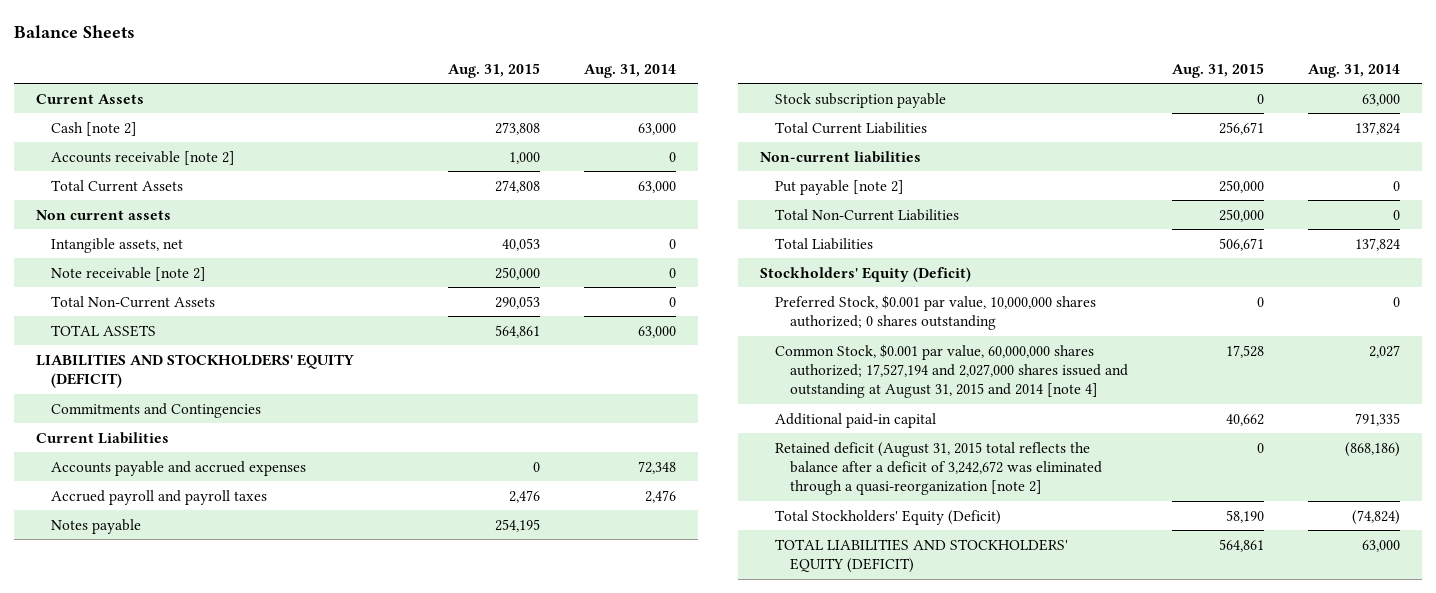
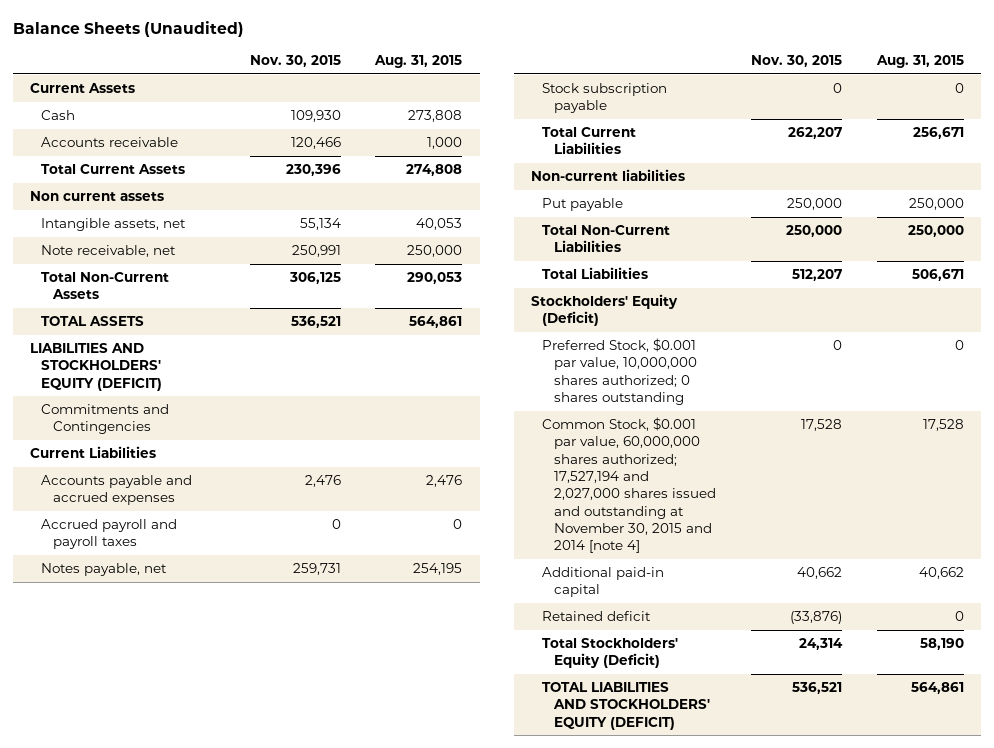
[13,25,135,39] Balance Sheets -> [12,20,244,37] Balance Sheets (Unaudited)
[584,63,677,78] Aug. 31, 2014 -> none
none -> [249,55,341,68] Nov. 30, 2015
[51,121,138,136] Cash [note 2] -> [41,110,76,121] Cash
[51,150,236,165] Accounts receivable [note 2] -> [41,137,179,148] Accounts receivable
[51,266,207,281] Note receivable [note 2] -> [41,245,177,258] Note receivable, net
[533,461,541,472] 0 -> [426,475,463,488] 2,476
[509,489,541,503] 2,476 -> [453,519,463,530] 0
[51,518,142,534] Notes payable -> [41,563,168,577] Notes payable, net
[774,179,904,195] Put payable [note 2] -> [542,198,624,212] Put payable
[774,343,1128,399] Common Stock, $0.001 par value, 60,000,000 shares authorized; 17,527,194 and 2,027,000 shares issued and outstanding at August 31, 2015 and 2014 [note 4] -> [542,417,716,554] Common Stock, $0.001 par value, 60,000,000 shares authorized; 17,527,194 and 2,027,000 shares issued and outstanding at November 30, 2015 and 2014 [note 4]
[774,441,1102,496] Retained deficit (August 31, 2015 total reflects the balance after a deficit of 3,242,672 was eliminated through a quasi-reorganization [note 2] -> [542,611,652,622] Retained deficit

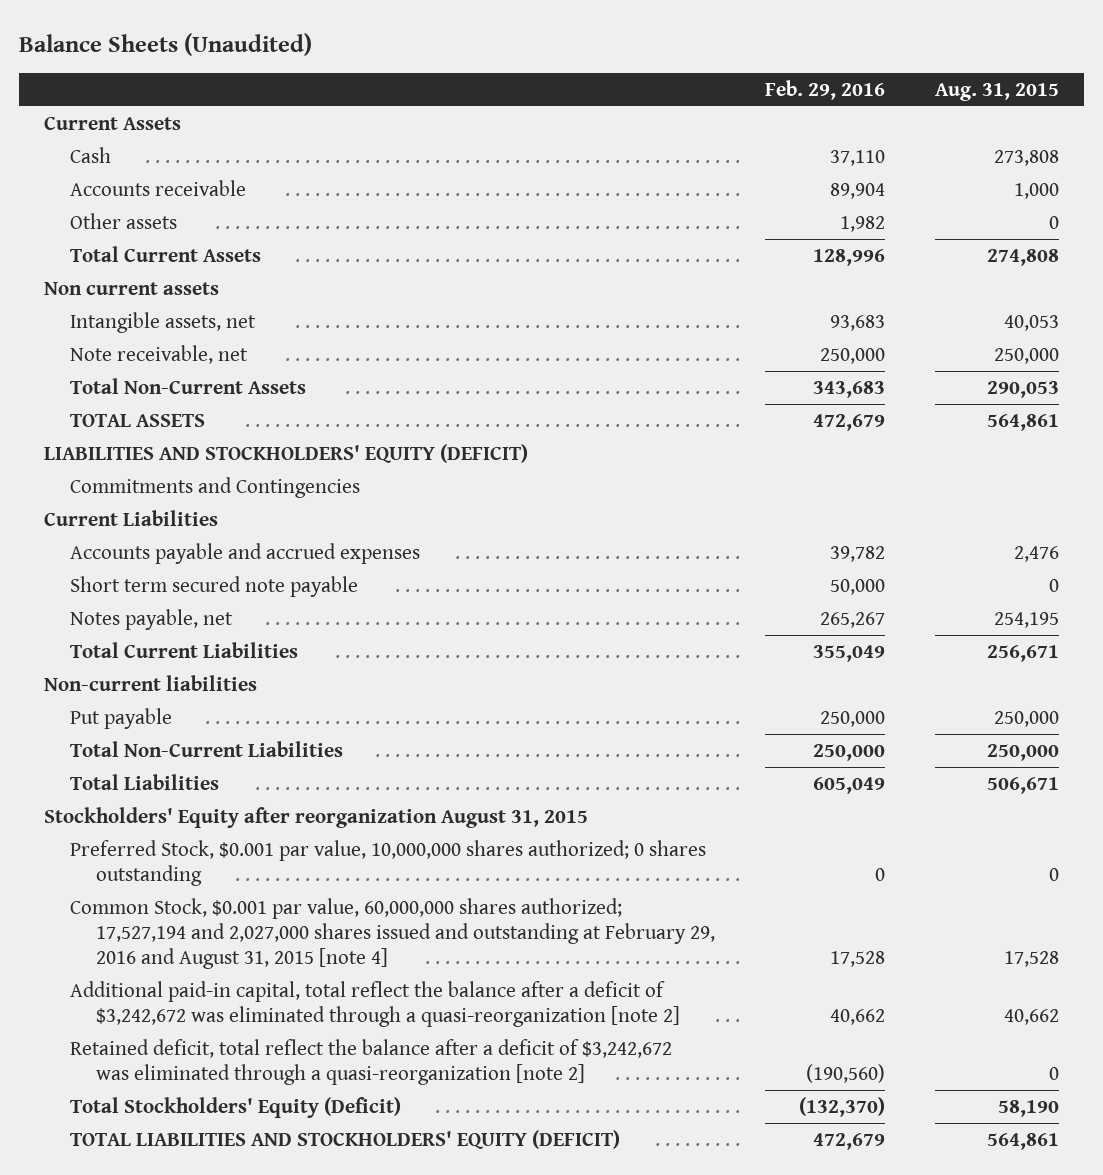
[249,55,341,68] Nov. 30, 2015 -> none
none -> [764,79,885,100] Feb. 29, 2016
none -> [69,212,177,229] Other assets
[41,519,178,550] Accrued payroll and payroll taxes -> none
none -> [69,575,358,597] Short term secured note payable
[542,83,668,114] Stock subscription payable -> none
[531,294,679,327] Stockholders' Equity (Deficit) -> [44,806,589,828] Stockholders' Equity after reorganization August 31, 2015
[542,417,716,554] Common Stock, $0.001 par value, 60,000,000 shares authorized; 17,527,194 and 2,027,000 shares issued and outstanding at November 30, 2015 and 2014 [note 4] -> [69,897,715,969] Common Stock, $0.001 par value, 60,000,000 shares authorized; 17,527,194 and 2,027,000 shares issued and outstanding at February 29, 2016 and August 31, 2015 [note 4]
[542,567,665,598] Additional paid-in capital -> [69,980,680,1027] Additional paid-in capital, total reflect the balance after a deficit of $3,242,672 was eliminated through a quasi-reorganization [note 2]
[542,611,652,622] Retained deficit -> [69,1038,672,1085] Retained deficit, total reflect the balance after a deficit of $3,242,672 was eliminated through a quasi-reorganization [note 2]

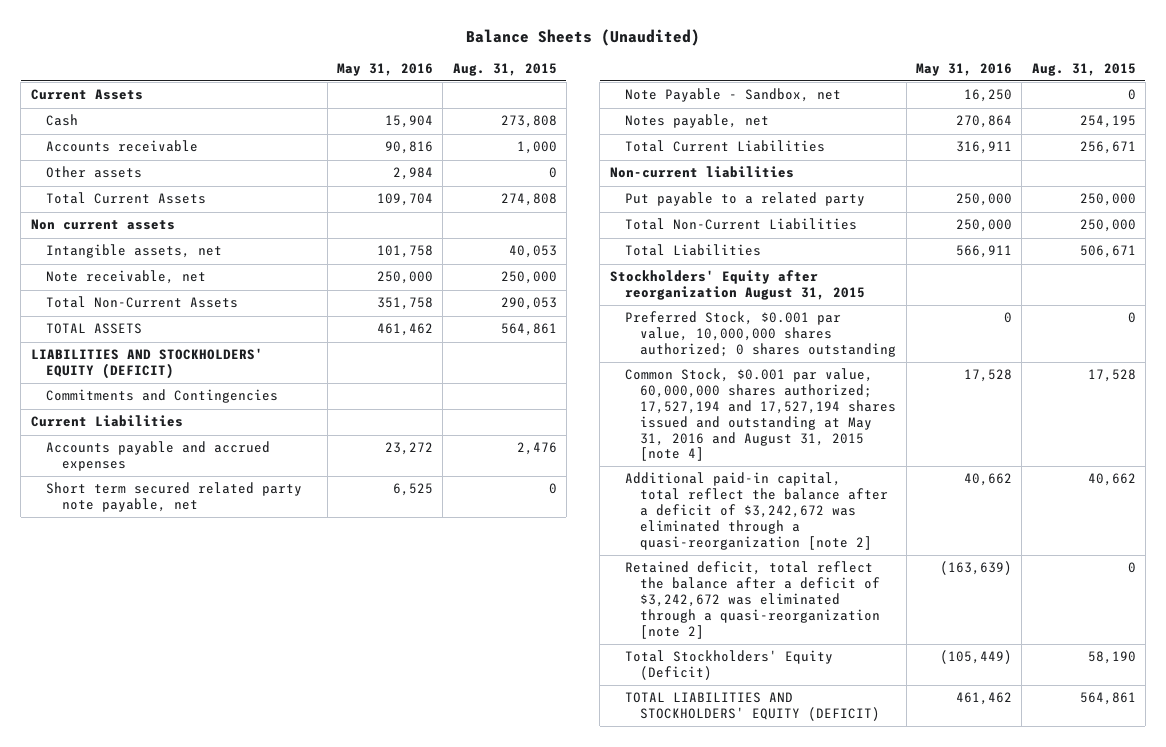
[764,79,885,100] Feb. 29, 2016 -> none
none -> [337,62,434,76] May 31, 2016
[69,575,358,597] Short term secured note payable -> [46,482,303,513] Short term secured related party note payable, net
none -> [625,88,842,103] Note Payable - Sandbox, net
[69,707,172,729] Put payable -> [625,192,866,207] Put payable to a related party
[69,897,715,969] Common Stock, $0.001 par value, 60,000,000 shares authorized; 17,527,194 and 2,027,000 shares issued and outstanding at February 29, 2016 and August 31, 2015 [note 4] -> [625,368,897,462] Common Stock, $0.001 par value, 60,000,000 shares authorized; 17,527,194 and 17,527,194 shares issued and outstanding at May 31, 2016 and August 31, 2015 [note 4]

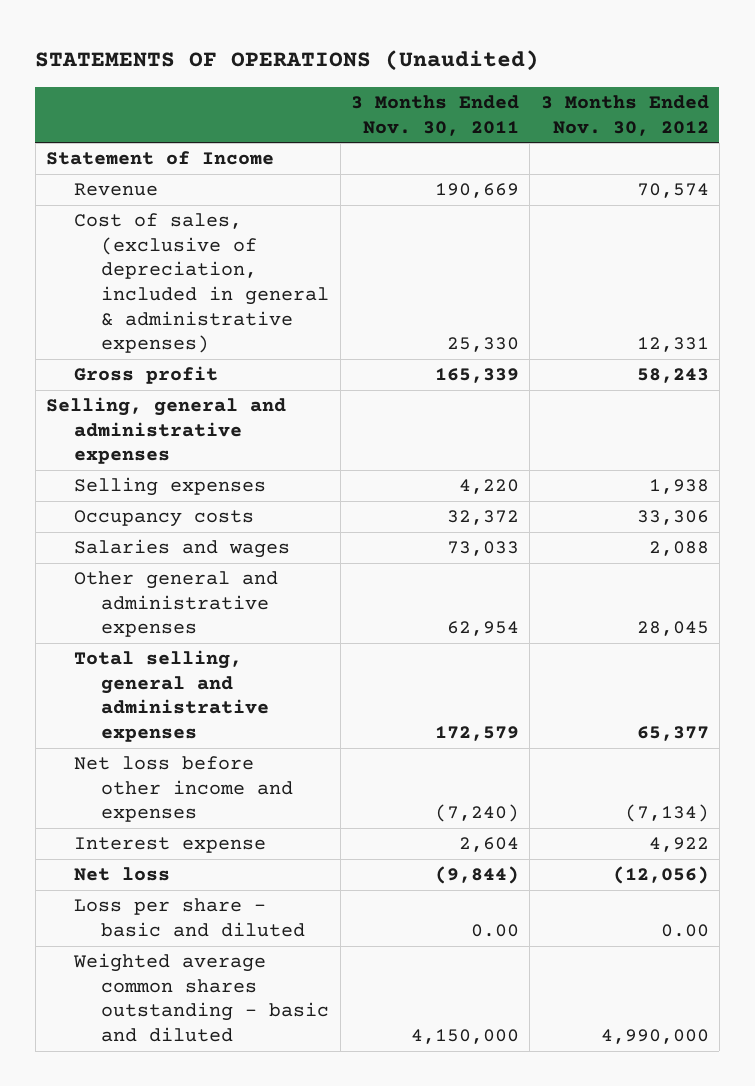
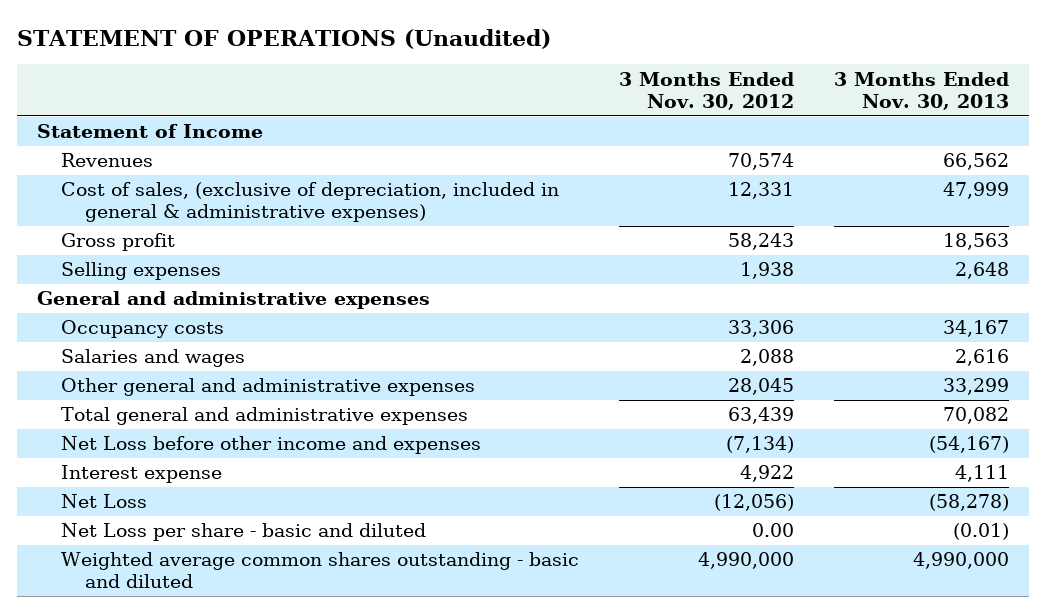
[35,50,540,72] STATEMENTS OF OPERATIONS (Unaudited) -> [17,28,552,49] STATEMENT OF OPERATIONS (Unaudited)
[350,95,519,136] 3 Months Ended Nov. 30, 2011 -> none
none -> [833,71,1009,110] 3 Months Ended Nov. 30, 2013
[73,183,158,197] Revenue -> [60,153,153,168] Revenues
[45,397,286,465] Selling, general and administrative expenses -> none
none -> [37,291,431,310] General and administrative expenses
[73,650,270,743] Total selling, general and administrative expenses -> [60,407,468,426] Total general and administrative expenses
[636,726,709,742] 65,377 -> [727,407,794,425] 63,439
[73,756,294,823] Net loss before other income and expenses -> [60,436,481,455] Net Loss before other income and expenses
[73,867,170,882] Net loss -> [60,494,147,509] Net Loss
[73,898,306,937] Loss per share - basic and diluted -> [60,523,426,542] Net Loss per share - basic and diluted

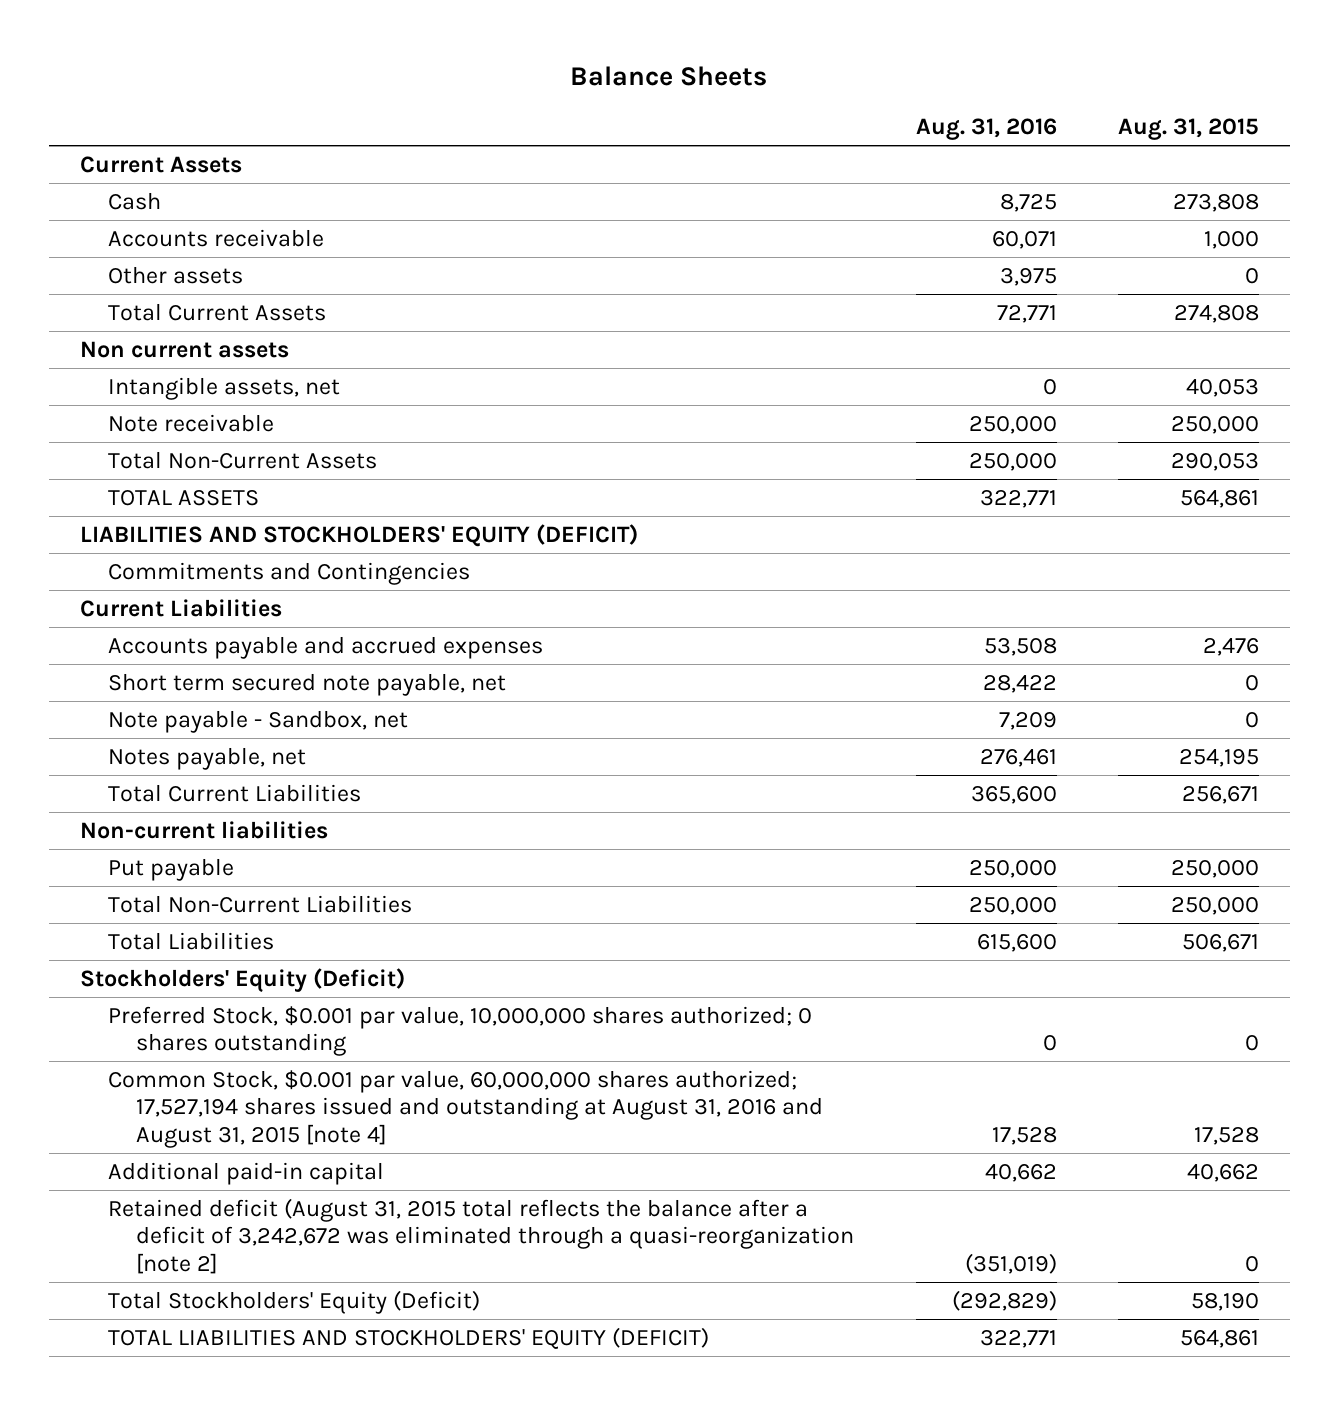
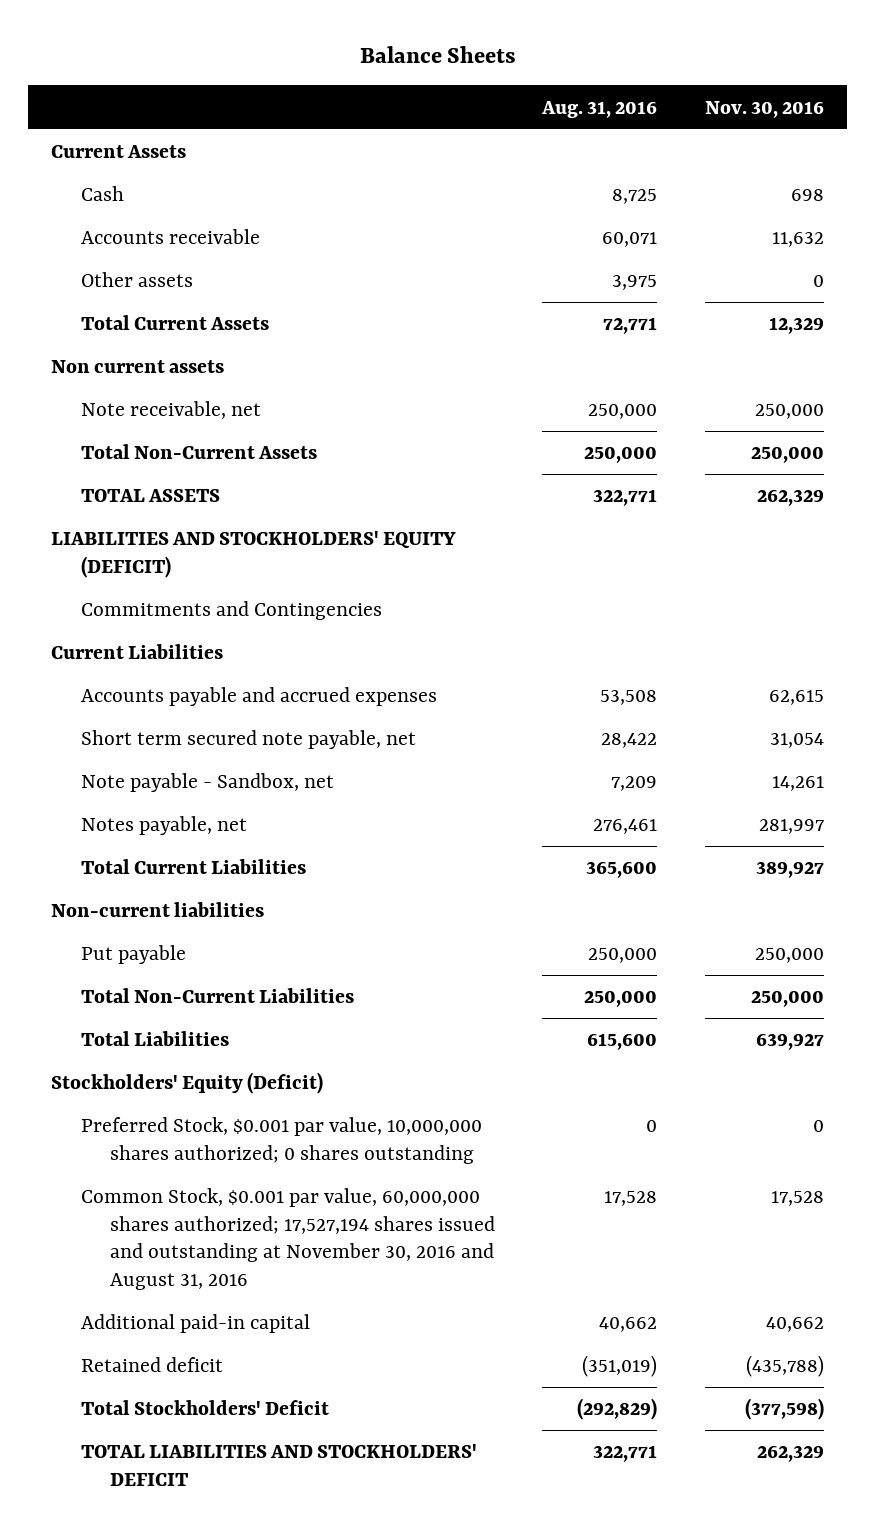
[1118,118,1260,141] Aug. 31, 2015 -> none
none -> [704,100,824,118] Nov. 30, 2016
[107,376,340,400] Intangible assets, net -> none
[107,413,274,432] Note receivable -> [80,401,261,420] Note receivable, net
[107,1069,823,1148] Common Stock, $0.001 par value, 60,000,000 shares authorized; 17,527,194 shares issued and outstanding at August 31, 2016 and August 31, 2015 [note 4] -> [80,1188,496,1291] Common Stock, $0.001 par value, 60,000,000 shares authorized; 17,527,194 shares issued and outstanding at November 30, 2016 and August 31, 2016
[107,1197,854,1274] Retained deficit (August 31, 2015 total reflects the balance after a deficit of 3,242,672 was eliminated through a quasi-reorganization [note 2] -> [80,1357,223,1373] Retained deficit
[107,1289,480,1314] Total Stockholders' Equity (Deficit) -> [80,1400,329,1416] Total Stockholders' Deficit
[107,1326,709,1349] TOTAL LIABILITIES AND STOCKHOLDERS' EQUITY (DEFICIT) -> [80,1444,477,1486] TOTAL LIABILITIES AND STOCKHOLDERS' DEFICIT

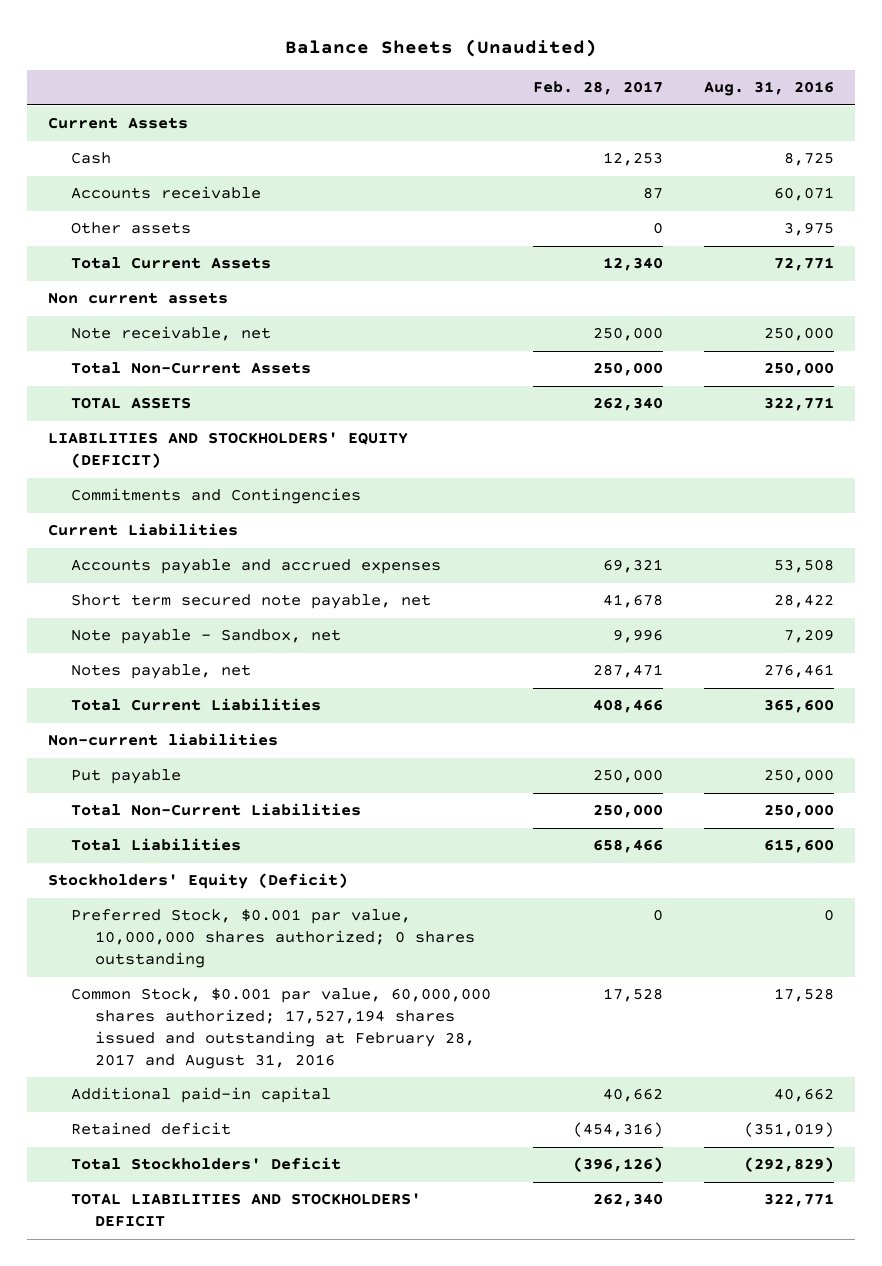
[359,45,516,63] Balance Sheets -> [284,38,597,57] Balance Sheets (Unaudited)
[704,100,824,118] Nov. 30, 2016 -> none
none -> [532,81,663,96] Feb. 28, 2017
[80,1188,496,1291] Common Stock, $0.001 par value, 60,000,000 shares authorized; 17,527,194 shares issued and outstanding at November 30, 2016 and August 31, 2016 -> [71,988,492,1069] Common Stock, $0.001 par value, 60,000,000 shares authorized; 17,527,194 shares issued and outstanding at February 28, 2017 and August 31, 2016

